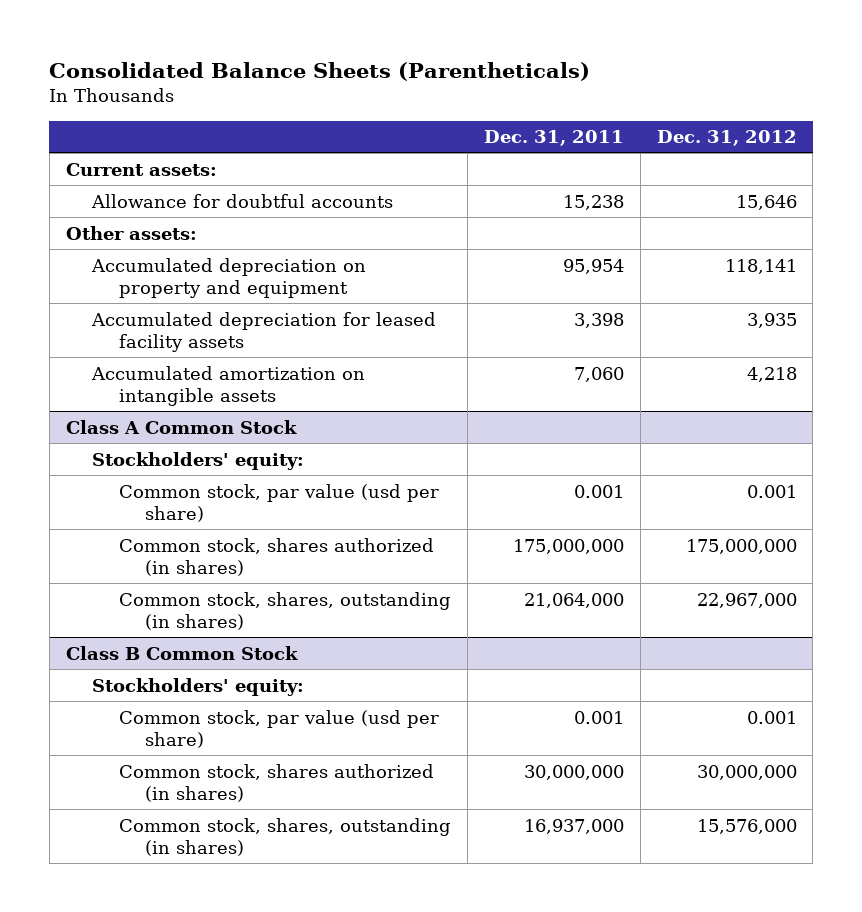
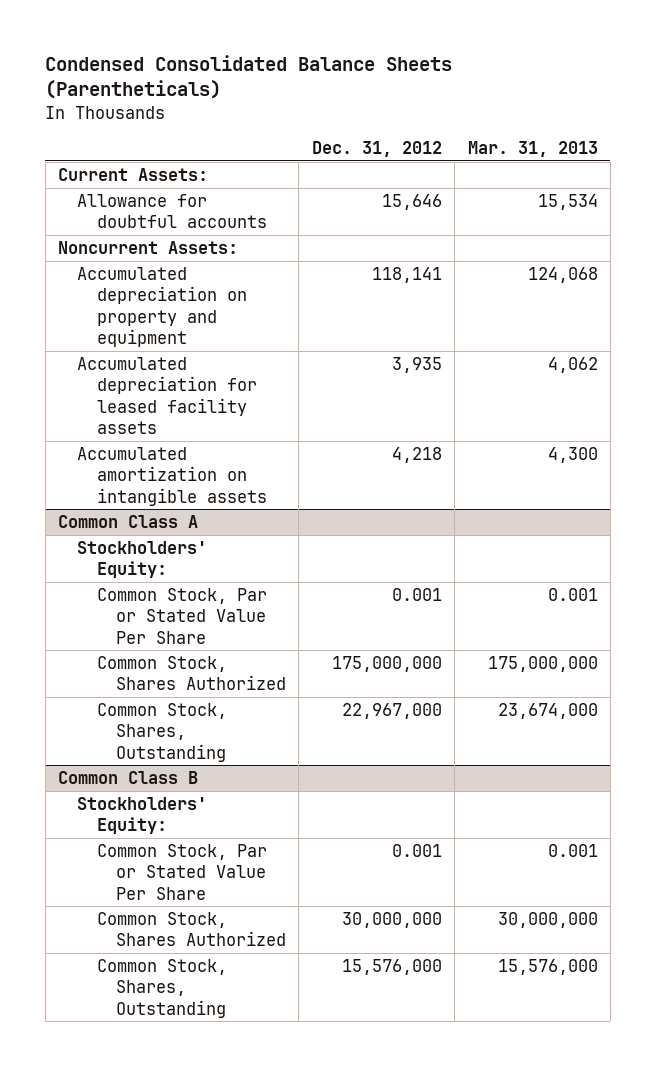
[49,61,591,81] Consolidated Balance Sheets (Parentheticals) -> [45,54,453,100] Condensed Consolidated Balance Sheets (Parentheticals)
[483,130,624,147] Dec. 31, 2011 -> none
none -> [467,140,598,157] Mar. 31, 2013
[65,162,217,176] Current assets: -> [58,167,209,181] Current Assets:
[65,225,197,240] Other assets: -> [58,240,239,254] Noncurrent Assets:
[65,419,297,434] Class A Common Stock -> [58,514,199,528] Common Class A
[92,451,305,470] Stockholders' equity: -> [77,540,208,579] Stockholders' Equity:
[118,483,439,522] Common stock, par value (usd per share) -> [96,587,267,644] Common Stock, Par or Stated Value Per Share
[118,537,434,576] Common stock, shares authorized (in shares) -> [96,655,286,691] Common Stock, Shares Authorized
[118,591,451,630] Common stock, shares, outstanding (in shares) -> [96,702,227,762] Common Stock, Shares, Outstanding
[65,645,298,660] Class B Common Stock -> [58,770,199,784] Common Class B
[92,677,305,696] Stockholders' equity: -> [77,796,208,835] Stockholders' Equity:
[118,709,439,748] Common stock, par value (usd per share) -> [96,843,267,900] Common Stock, Par or Stated Value Per Share
[118,763,434,802] Common stock, shares authorized (in shares) -> [96,911,286,947] Common Stock, Shares Authorized
[118,817,451,856] Common stock, shares, outstanding (in shares) -> [96,958,227,1018] Common Stock, Shares, Outstanding

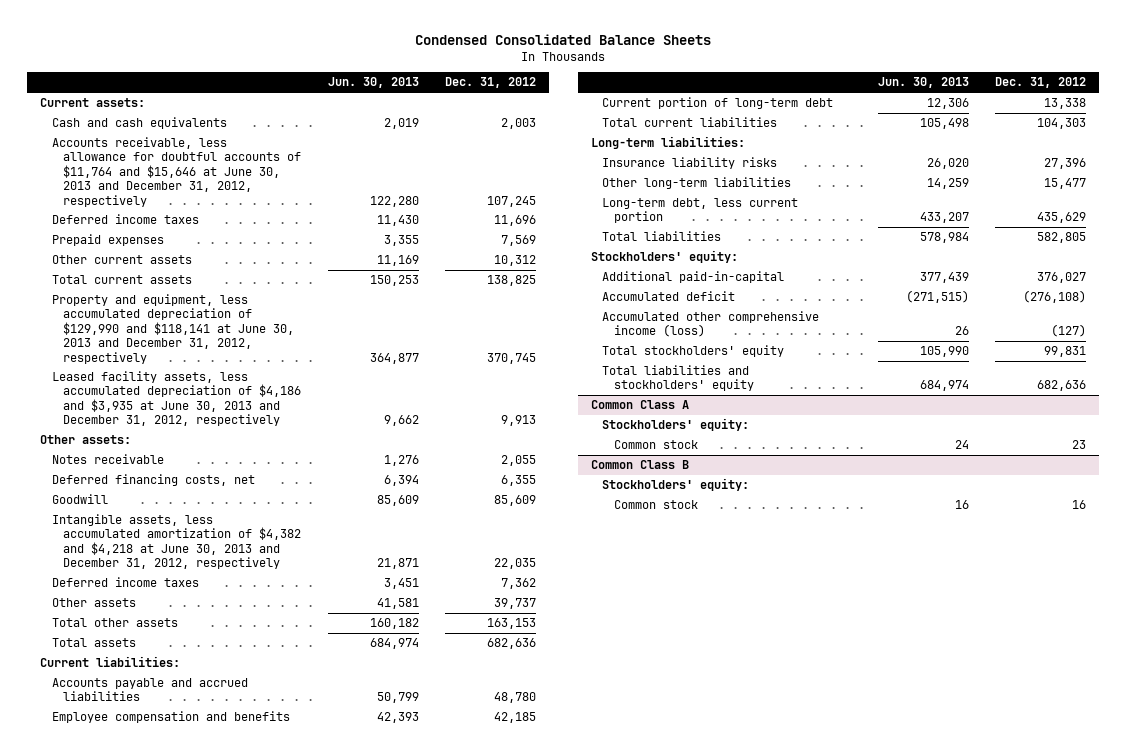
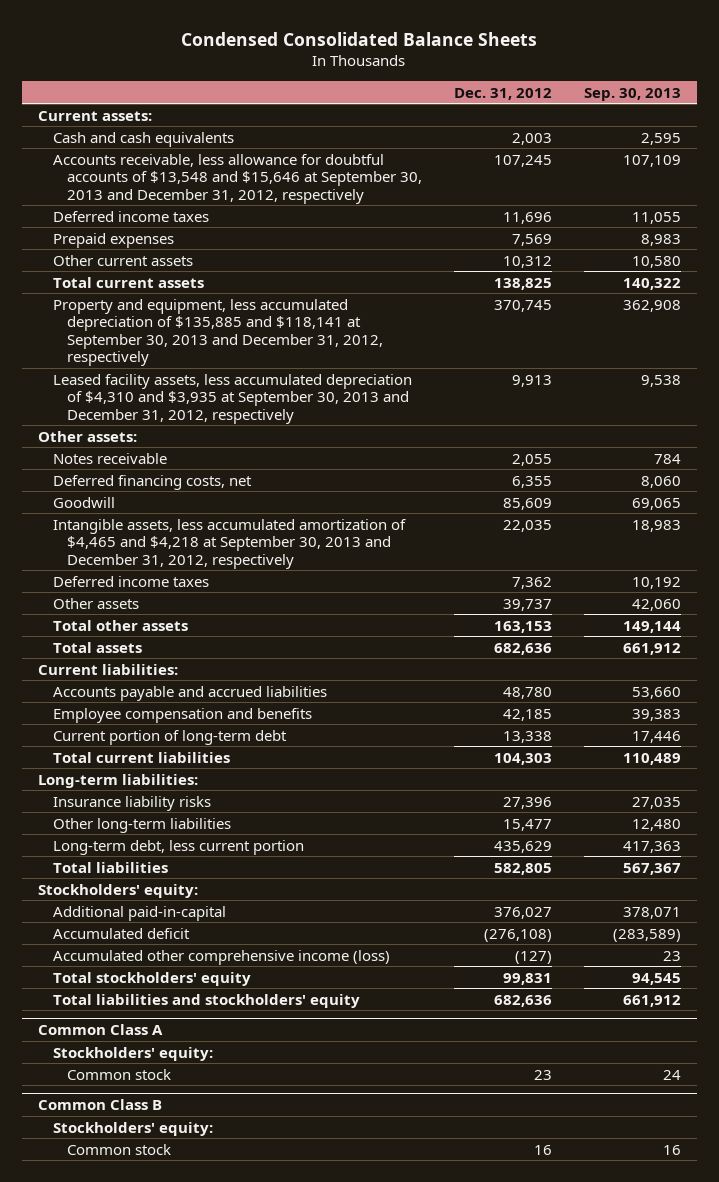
[327,77,419,89] Jun. 30, 2013 -> none
none -> [584,87,682,101] Sep. 30, 2013
[51,137,302,207] Accounts receivable, less allowance for doubtful accounts of $11,764 and $15,646 at June 30, 2013 and December 31, 2012, respectively -> [52,153,423,204] Accounts receivable, less allowance for doubtful accounts of $13,548 and $15,646 at September 30, 2013 and December 31, 2012, respectively
[51,294,295,364] Property and equipment, less accumulated depreciation of $129,990 and $118,141 at June 30, 2013 and December 31, 2012, respectively -> [52,298,384,367] Property and equipment, less accumulated depreciation of $135,885 and $118,141 at September 30, 2013 and December 31, 2012, respectively
[51,371,302,427] Leased facility assets, less accumulated depreciation of $4,186 and $3,935 at June 30, 2013 and December 31, 2012, respectively -> [52,373,412,424] Leased facility assets, less accumulated depreciation of $4,310 and $3,935 at September 30, 2013 and December 31, 2012, respectively
[51,514,302,570] Intangible assets, less accumulated amortization of $4,382 and $4,218 at June 30, 2013 and December 31, 2012, respectively -> [52,518,406,569] Intangible assets, less accumulated amortization of $4,465 and $4,218 at September 30, 2013 and December 31, 2012, respectively

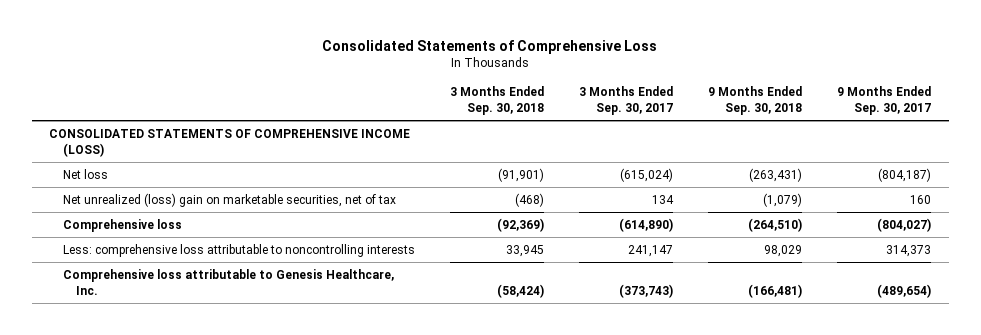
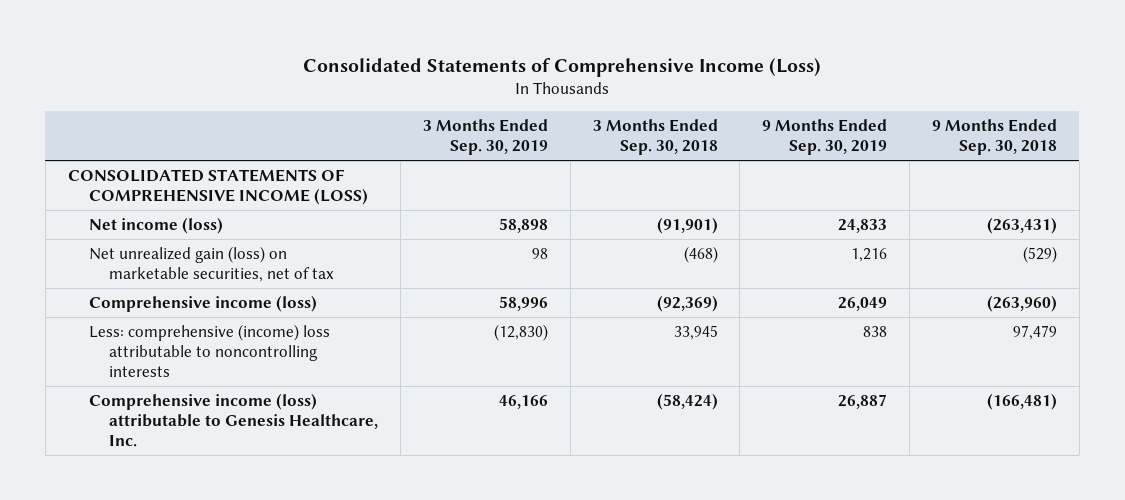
[322,39,658,54] Consolidated Statements of Comprehensive Loss -> [303,57,822,77] Consolidated Statements of Comprehensive Income (Loss)
[578,86,673,116] 3 Months Ended Sep. 30, 2017 -> none
[837,86,932,116] 9 Months Ended Sep. 30, 2017 -> none
none -> [423,119,549,156] 3 Months Ended Sep. 30, 2019
none -> [762,119,888,156] 9 Months Ended Sep. 30, 2019
[62,168,108,179] Net loss -> [88,216,223,234] Net income (loss)
[62,192,396,207] Net unrealized (loss) gain on marketable securities, net of tax -> [88,245,335,282] Net unrealized gain (loss) on marketable securities, net of tax
[763,192,803,207] (1,079) -> [1022,245,1057,263] (529)
[62,218,182,232] Comprehensive loss -> [88,294,317,312] Comprehensive income (loss)
[748,217,803,232] (264,510) -> [986,294,1057,312] (263,960)
[62,243,415,257] Less: comprehensive loss attributable to noncontrolling interests -> [88,323,330,378] Less: comprehensive (income) loss attributable to noncontrolling interests
[764,244,803,257] 98,029 -> [1012,324,1057,340] 97,479
[62,268,394,295] Comprehensive loss attributable to Genesis Healthcare, Inc. -> [88,392,379,448] Comprehensive income (loss) attributable to Genesis Healthcare, Inc.

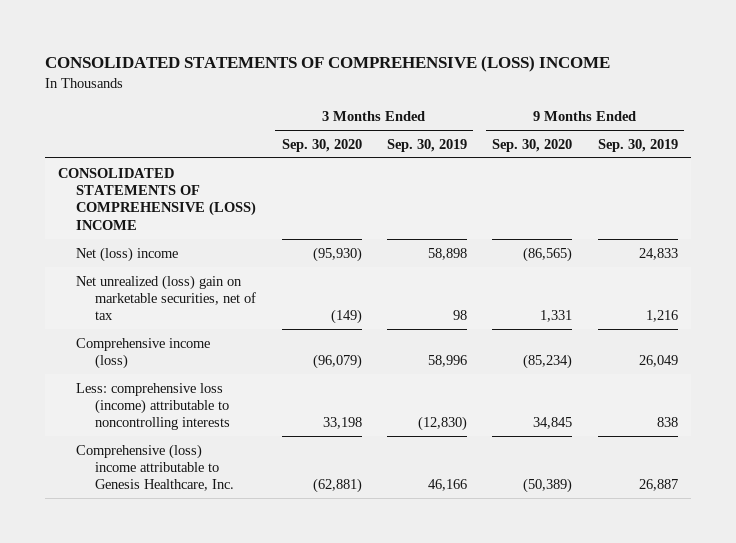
[303,57,822,77] Consolidated Statements of Comprehensive Income (Loss) -> [44,55,610,72] CONSOLIDATED STATEMENTS OF COMPREHENSIVE (LOSS) INCOME
[592,119,718,156] 3 Months Ended Sep. 30, 2018 -> none
[931,119,1057,156] 9 Months Ended Sep. 30, 2018 -> none
none -> [281,138,362,152] Sep. 30, 2020
none -> [492,138,573,152] Sep. 30, 2020
[67,168,368,205] CONSOLIDATED STATEMENTS OF COMPREHENSIVE INCOME (LOSS) -> [57,167,257,230] CONSOLIDATED STATEMENTS OF COMPREHENSIVE (LOSS) INCOME
[88,216,223,234] Net income (loss) -> [76,246,179,262] Net (loss) income
[88,245,335,282] Net unrealized gain (loss) on marketable securities, net of tax -> [76,274,256,321] Net unrealized (loss) gain on marketable securities, net of tax
[88,323,330,378] Less: comprehensive (income) loss attributable to noncontrolling interests -> [76,382,230,431] Less: comprehensive loss (income) attributable to noncontrolling interests
[88,392,379,448] Comprehensive income (loss) attributable to Genesis Healthcare, Inc. -> [76,443,234,492] Comprehensive (loss) income attributable to Genesis Healthcare, Inc.

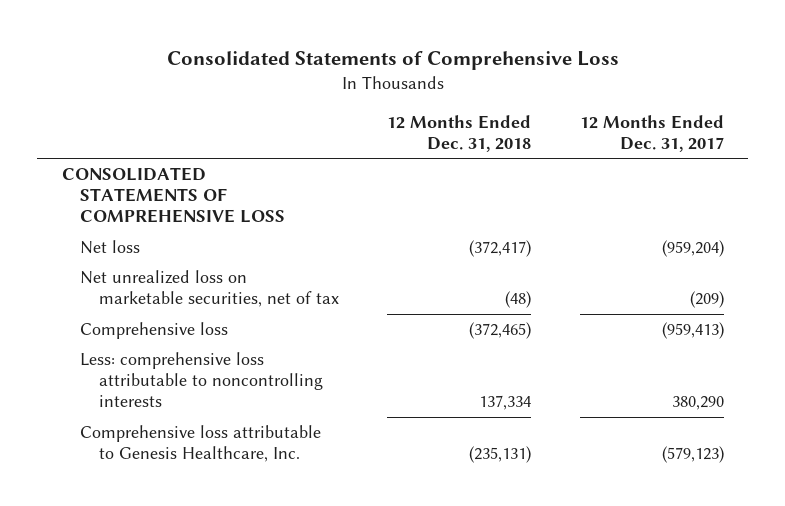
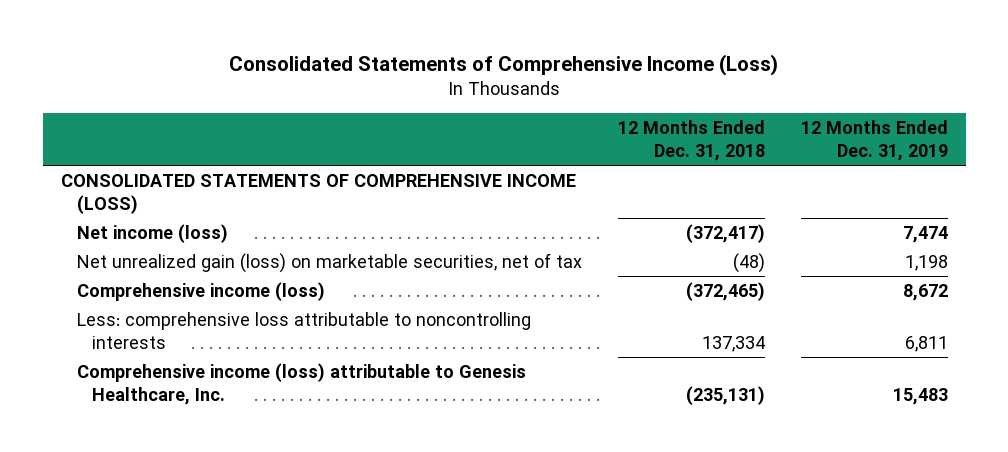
[166,50,619,70] Consolidated Statements of Comprehensive Loss -> [229,53,779,76] Consolidated Statements of Comprehensive Income (Loss)
[579,114,724,152] 12 Months Ended Dec. 31, 2017 -> none
none -> [800,119,948,161] 12 Months Ended Dec. 31, 2019
[61,166,286,224] CONSOLIDATED STATEMENTS OF COMPREHENSIVE LOSS -> [60,174,576,214] CONSOLIDATED STATEMENTS OF COMPREHENSIVE INCOME (LOSS)
[80,239,141,254] Net loss -> [76,224,228,244] Net income (loss)
[80,269,339,308] Net unrealized loss on marketable securities, net of tax -> [76,253,582,274] Net unrealized gain (loss) on marketable securities, net of tax
[80,321,229,339] Comprehensive loss -> [76,282,325,302] Comprehensive income (loss)
[80,424,322,463] Comprehensive loss attributable to Genesis Healthcare, Inc. -> [76,363,526,405] Comprehensive income (loss) attributable to Genesis Healthcare, Inc.

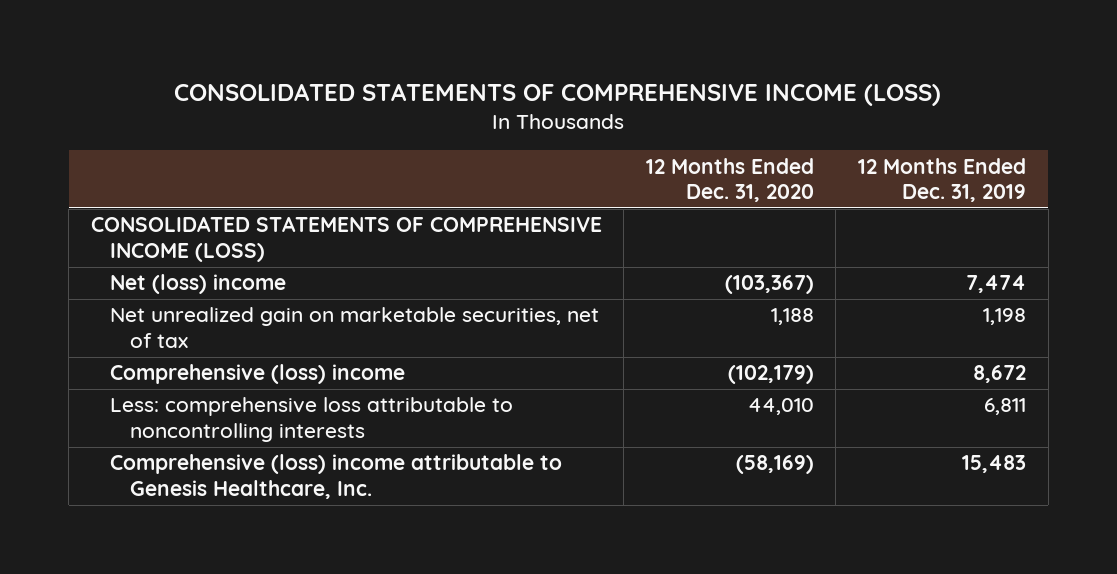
[229,53,779,76] Consolidated Statements of Comprehensive Income (Loss) -> [174,83,942,107] CONSOLIDATED STATEMENTS OF COMPREHENSIVE INCOME (LOSS)
[617,119,765,161] 12 Months Ended Dec. 31, 2018 -> none
none -> [645,157,814,203] 12 Months Ended Dec. 31, 2020
[76,224,228,244] Net income (loss) -> [110,274,287,295] Net (loss) income
[76,253,582,274] Net unrealized gain (loss) on marketable securities, net of tax -> [110,307,600,349] Net unrealized gain on marketable securities, net of tax
[76,282,325,302] Comprehensive income (loss) -> [110,364,406,385] Comprehensive (loss) income
[76,363,526,405] Comprehensive income (loss) attributable to Genesis Healthcare, Inc. -> [110,454,563,500] Comprehensive (loss) income attributable to Genesis Healthcare, Inc.

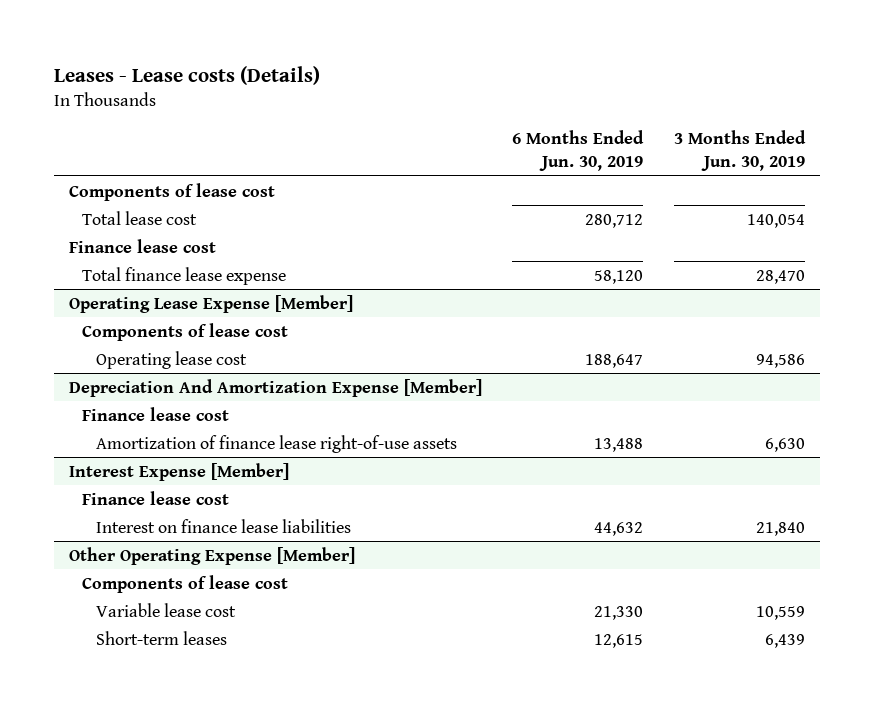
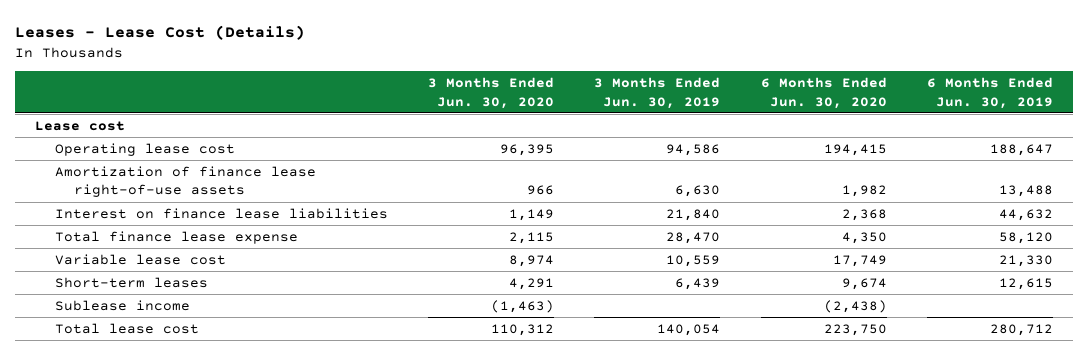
[53,65,320,85] Leases - Lease costs (Details) -> [15,25,306,41] Leases - Lease Cost (Details)
none -> [427,76,554,109] 3 Months Ended Jun. 30, 2020
none -> [760,76,887,109] 6 Months Ended Jun. 30, 2020
[68,238,216,253] Finance lease cost -> none
[68,294,353,313] Operating Lease Expense [Member] -> none
[82,322,289,341] Components of lease cost -> none
[68,182,275,201] Components of lease cost -> [35,120,126,131] Lease cost
[68,378,482,397] Depreciation And Amortization Expense [Member] -> none
[82,406,230,421] Finance lease cost -> none
[68,462,289,481] Interest Expense [Member] -> none
[82,490,230,505] Finance lease cost -> none
[68,546,355,565] Other Operating Expense [Member] -> none
[82,574,289,593] Components of lease cost -> none
[82,266,287,285] Total finance lease expense -> [54,230,298,244] Total finance lease expense
none -> [54,299,190,311] Sublease income
[82,210,198,225] Total lease cost -> [54,322,199,334] Total lease cost

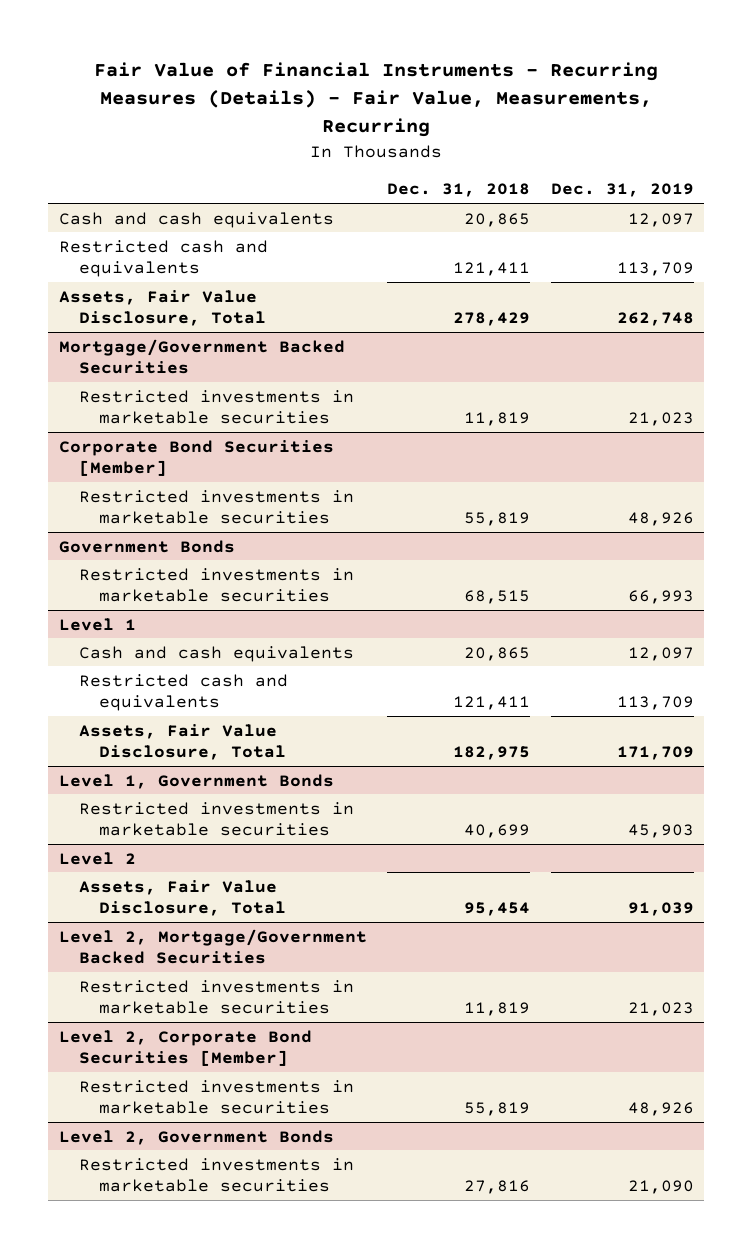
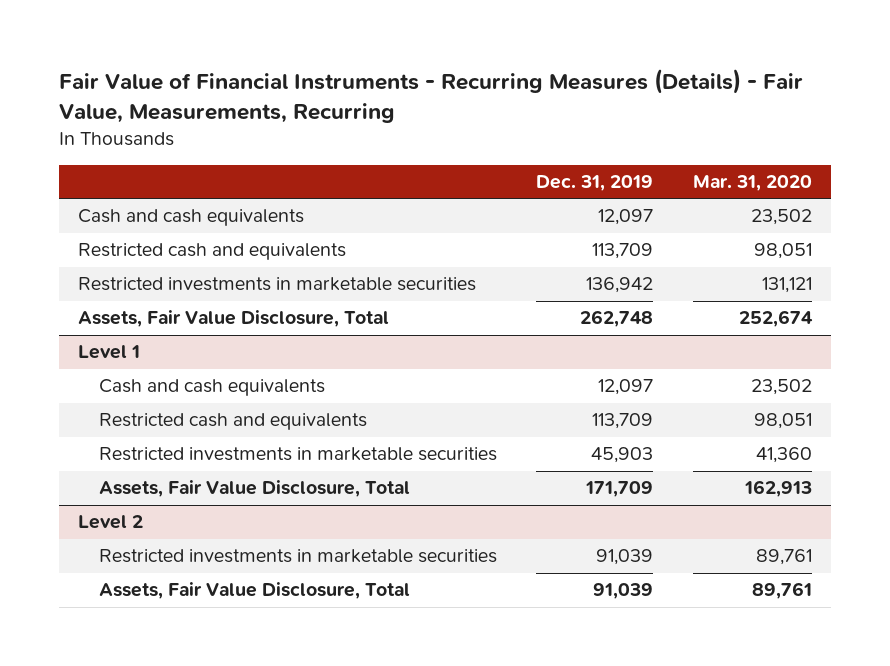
[387,183,531,198] Dec. 31, 2018 -> none
none -> [692,174,812,191] Mar. 31, 2020
none -> [78,277,477,292] Restricted investments in marketable securities
[58,338,345,374] Mortgage/Government Backed Securities -> none
[78,389,354,424] Restricted investments in marketable securities -> none
[58,439,334,476] Corporate Bond Securities [Member] -> none
[78,489,354,524] Restricted investments in marketable securities -> none
[58,539,235,553] Government Bonds -> none
[78,567,354,602] Restricted investments in marketable securities -> none
[58,773,334,789] Level 1, Government Bonds -> none
[78,723,286,760] Assets, Fair Value Disclosure, Total -> [99,480,411,498] Assets, Fair Value Disclosure, Total
none -> [99,549,498,564] Restricted investments in marketable securities
[58,928,367,964] Level 2, Mortgage/Government Backed Securities -> none
[78,979,354,1014] Restricted investments in marketable securities -> none
[58,1029,312,1066] Level 2, Corporate Bond Securities [Member] -> none
[78,1079,354,1114] Restricted investments in marketable securities -> none
[58,1129,334,1145] Level 2, Government Bonds -> none
[78,1157,354,1192] Restricted investments in marketable securities -> none

